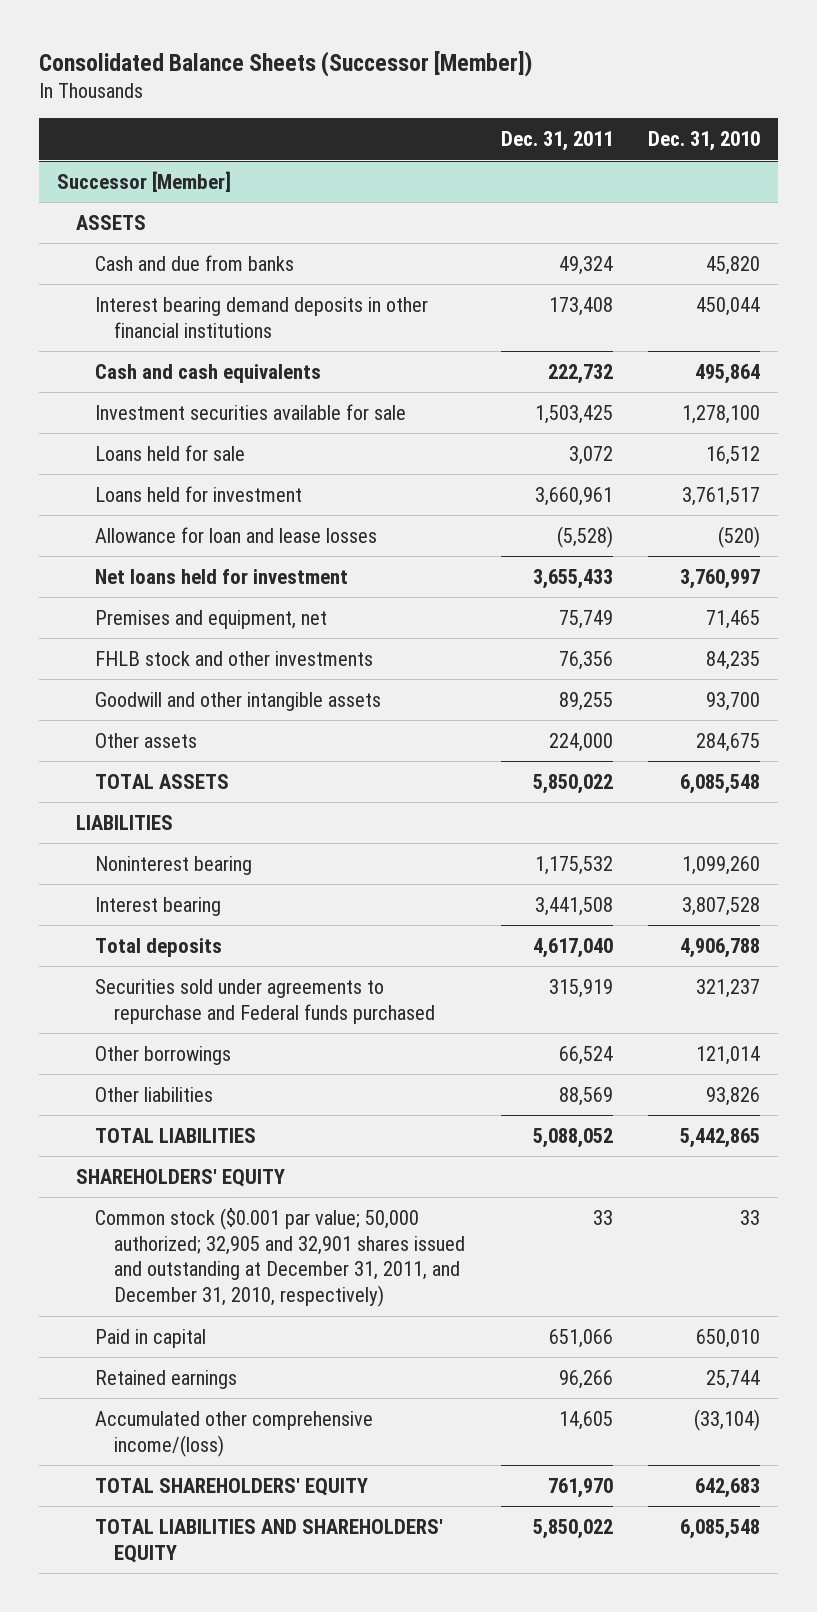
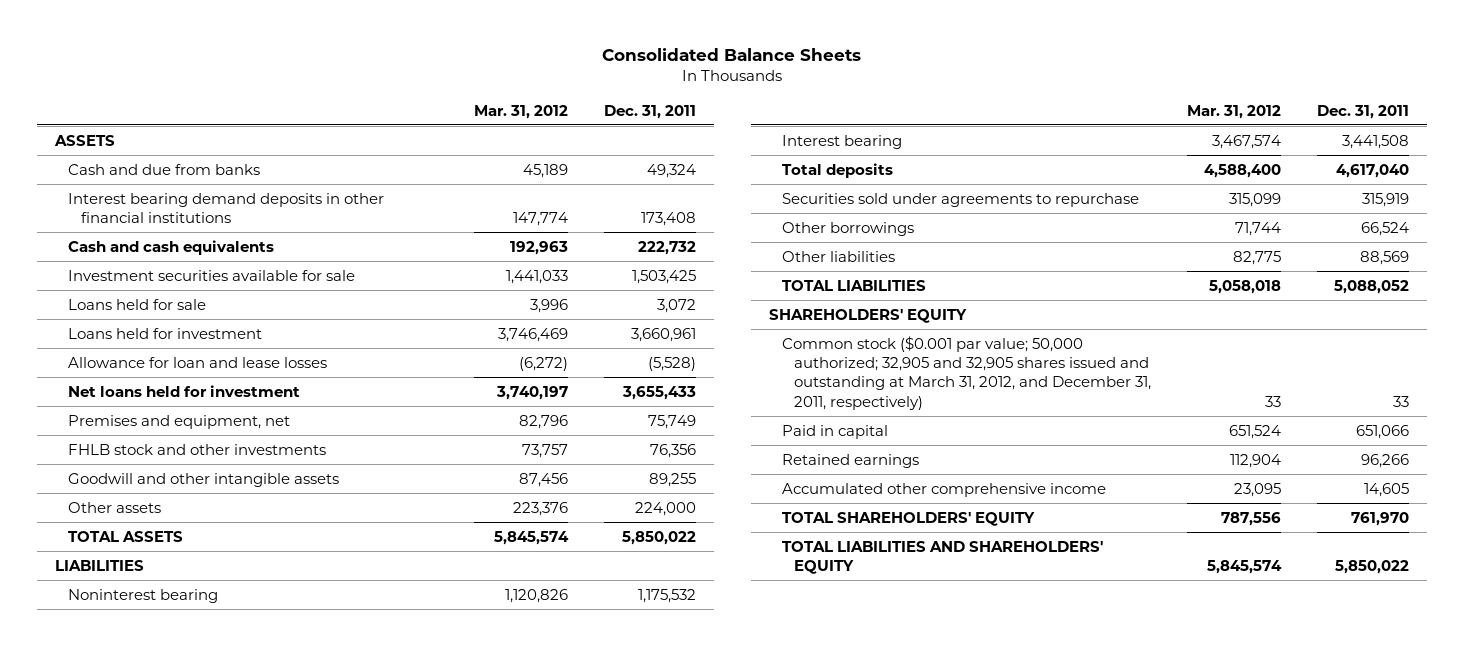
[38,50,532,77] Consolidated Balance Sheets (Successor [Member]) -> [602,47,862,61] Consolidated Balance Sheets
[647,131,760,152] Dec. 31, 2010 -> none
none -> [473,104,568,119] Mar. 31, 2012
[56,170,231,192] Successor [Member] -> none
[95,978,436,1024] Securities sold under agreements to repurchase and Federal funds purchased -> [781,192,1139,207] Securities sold under agreements to repurchase
[95,1207,466,1308] Common stock ($0.001 par value; 50,000 authorized; 32,905 and 32,901 shares issued and outstanding at December 31, 2011, and December 31, 2010, respectively) -> [781,335,1152,410] Common stock ($0.001 par value; 50,000 authorized; 32,905 and 32,905 shares issued and outstanding at March 31, 2012, and December 31, 2011, respectively)
[95,1410,374,1457] Accumulated other comprehensive income/(loss) -> [781,482,1106,497] Accumulated other comprehensive income

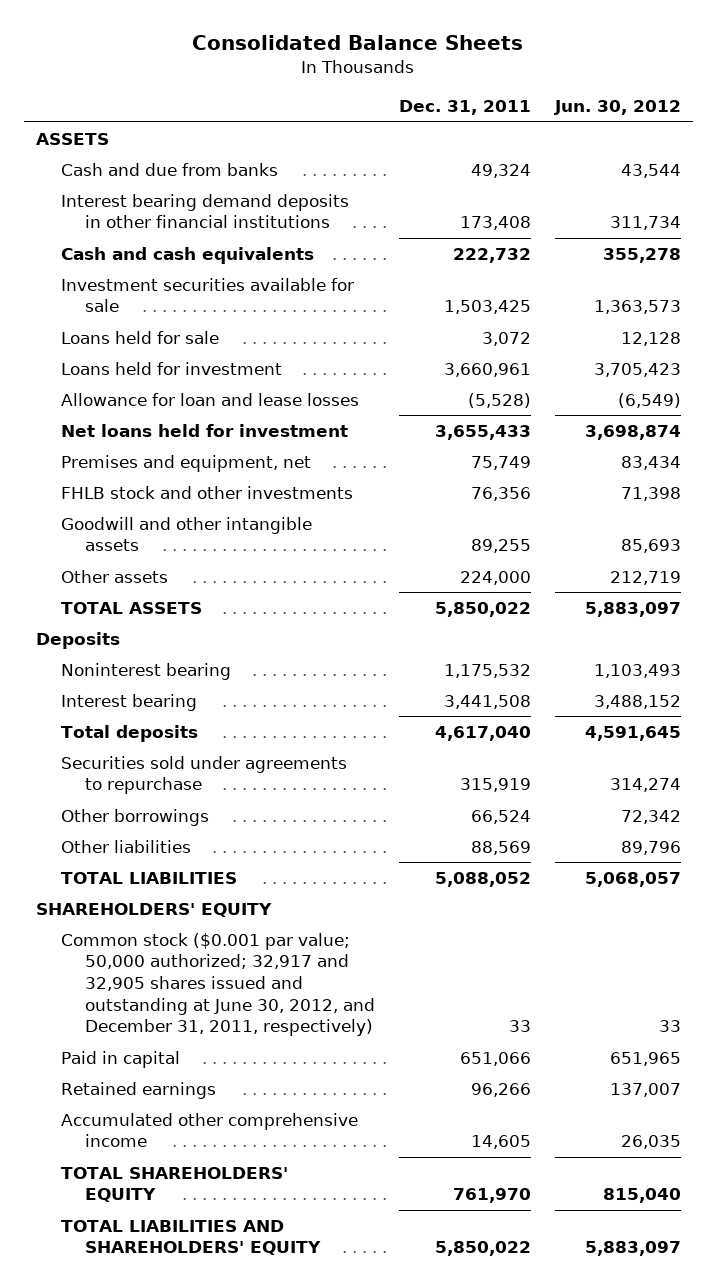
[473,104,568,119] Mar. 31, 2012 -> none
none -> [553,100,681,116] Jun. 30, 2012
[55,559,145,571] LIABILITIES -> none
none -> [36,631,121,649] Deposits
[781,335,1152,410] Common stock ($0.001 par value; 50,000 authorized; 32,905 and 32,905 shares issued and outstanding at March 31, 2012, and December 31, 2011, respectively) -> [60,932,376,1037] Common stock ($0.001 par value; 50,000 authorized; 32,917 and 32,905 shares issued and outstanding at June 30, 2012, and December 31, 2011, respectively)

